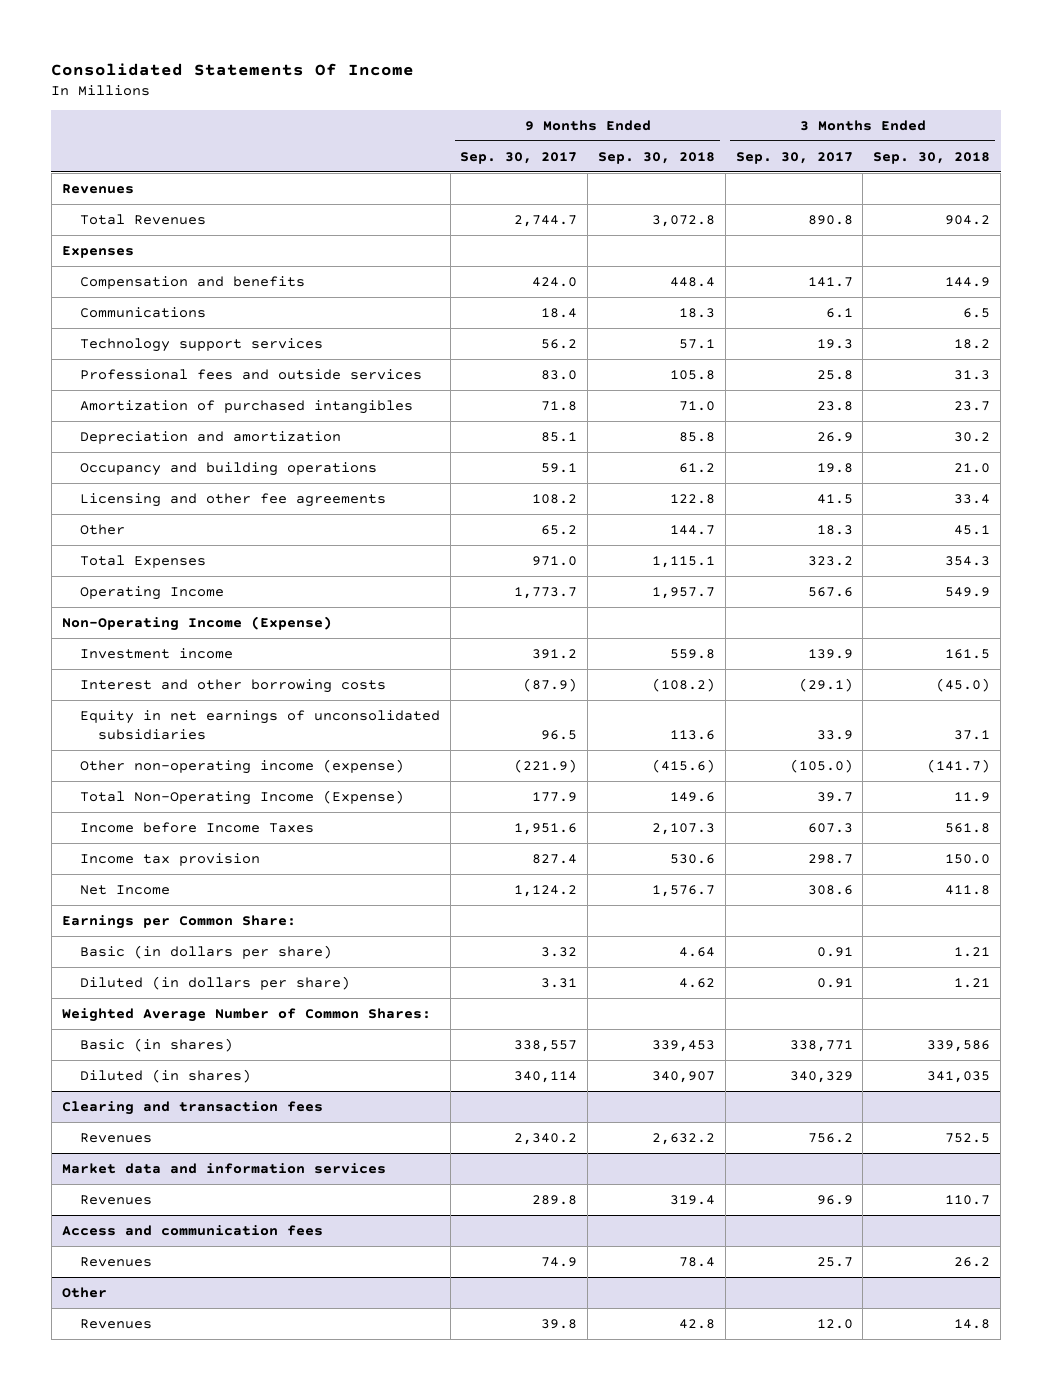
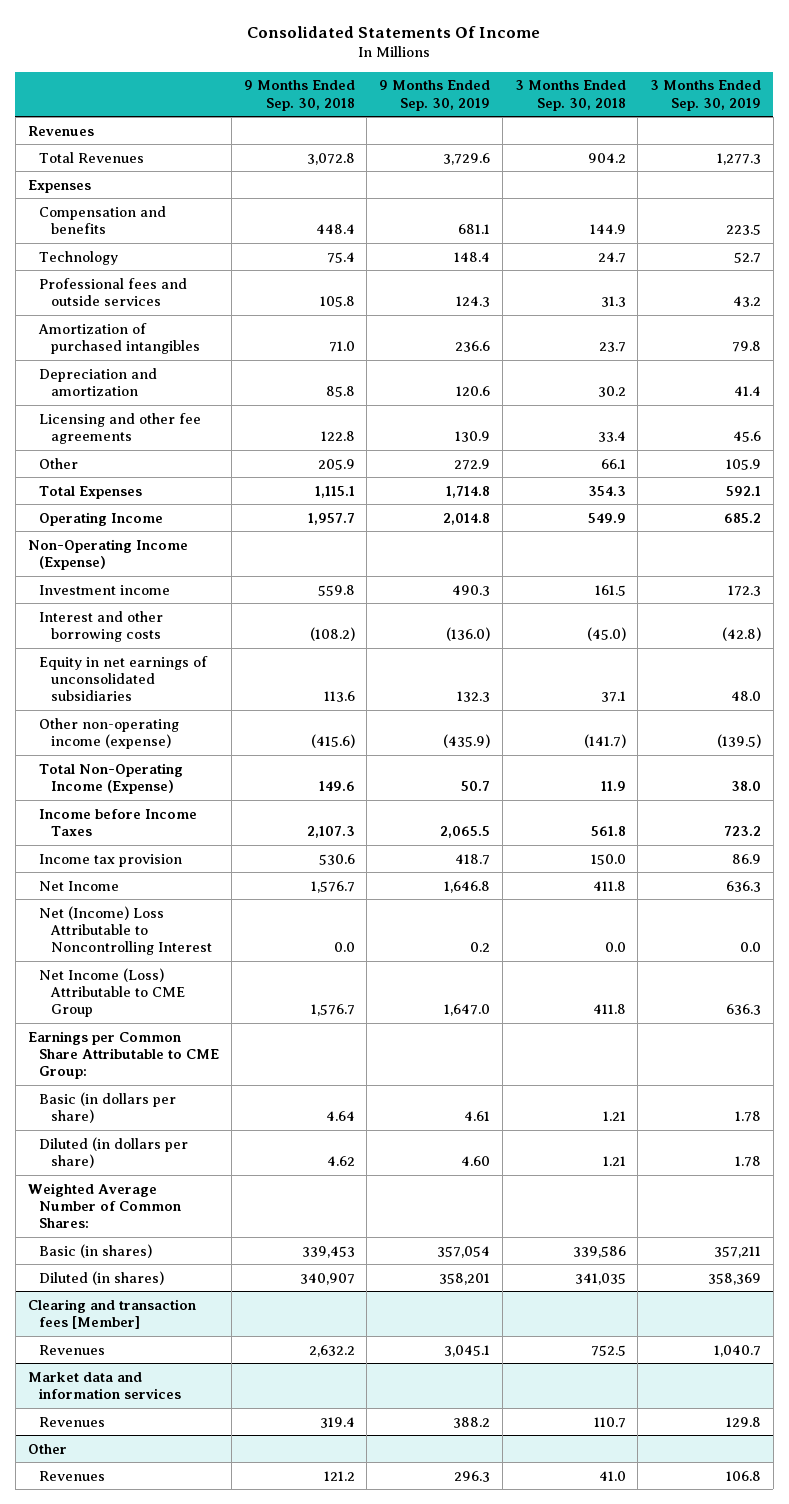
[460,151,578,164] Sep. 30, 2017 -> none
[735,151,853,164] Sep. 30, 2017 -> none
none -> [379,80,491,111] 9 Months Ended Sep. 30, 2019
none -> [650,80,762,111] 3 Months Ended Sep. 30, 2019
[79,306,206,318] Communications -> none
[79,337,323,352] Technology support services -> [39,250,119,265] Technology
[679,338,716,349] 57.1 -> [326,251,355,263] 75.4
[954,338,991,349] 18.2 -> [597,251,626,263] 24.7
[79,461,377,476] Occupancy and building operations -> none
[670,524,716,535] 144.7 -> [317,458,355,470] 205.9
[954,524,991,535] 45.1 -> [600,458,626,469] 66.1
none -> [39,905,212,956] Net (Income) Loss Attributable to Noncontrolling Interest
none -> [39,967,185,1018] Net Income (Loss) Attributable to CME Group
[61,914,296,929] Earnings per Common Share: -> [27,1030,220,1080] Earnings per Common Share Attributable to CME Group:
[61,1100,323,1115] Clearing and transaction fees -> [27,1298,196,1329] Clearing and transaction fees [Member]
[61,1224,323,1236] Access and communication fees -> none
[79,1256,152,1267] Revenues -> none
[679,1318,716,1329] 42.8 -> [323,1470,355,1481] 121.2
[954,1318,991,1329] 14.8 -> [598,1470,626,1481] 41.0

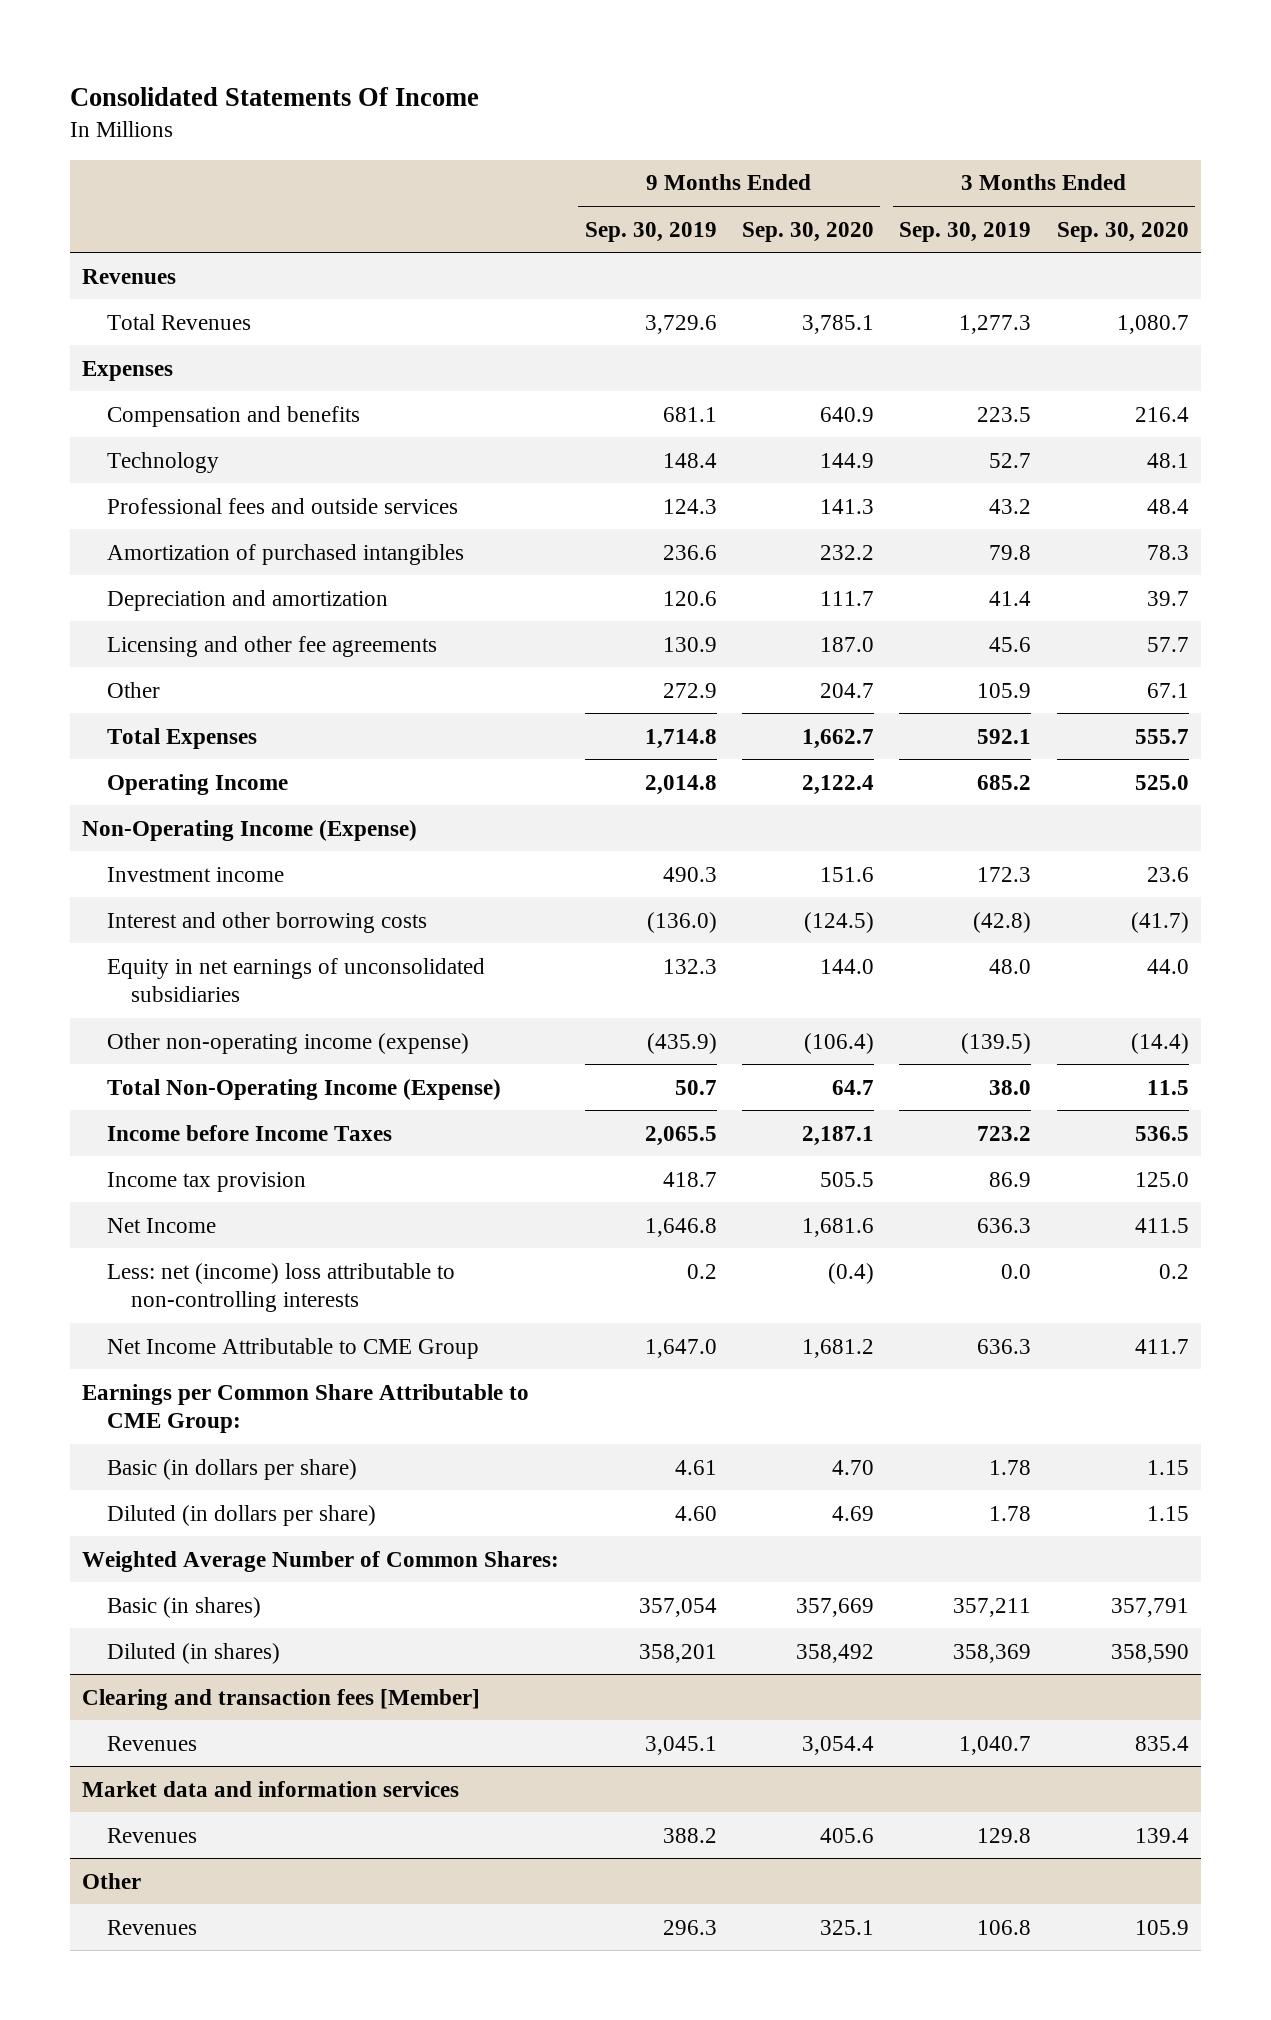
[243,80,355,111] 9 Months Ended Sep. 30, 2018 -> none
[514,80,626,111] 3 Months Ended Sep. 30, 2018 -> none
none -> [742,221,875,242] Sep. 30, 2020
none -> [1056,221,1189,242] Sep. 30, 2020
[39,905,212,956] Net (Income) Loss Attributable to Noncontrolling Interest -> [106,1262,455,1313] Less: net (income) loss attributable to non-controlling interests
[39,967,185,1018] Net Income (Loss) Attributable to CME Group -> [106,1337,479,1359] Net Income Attributable to CME Group

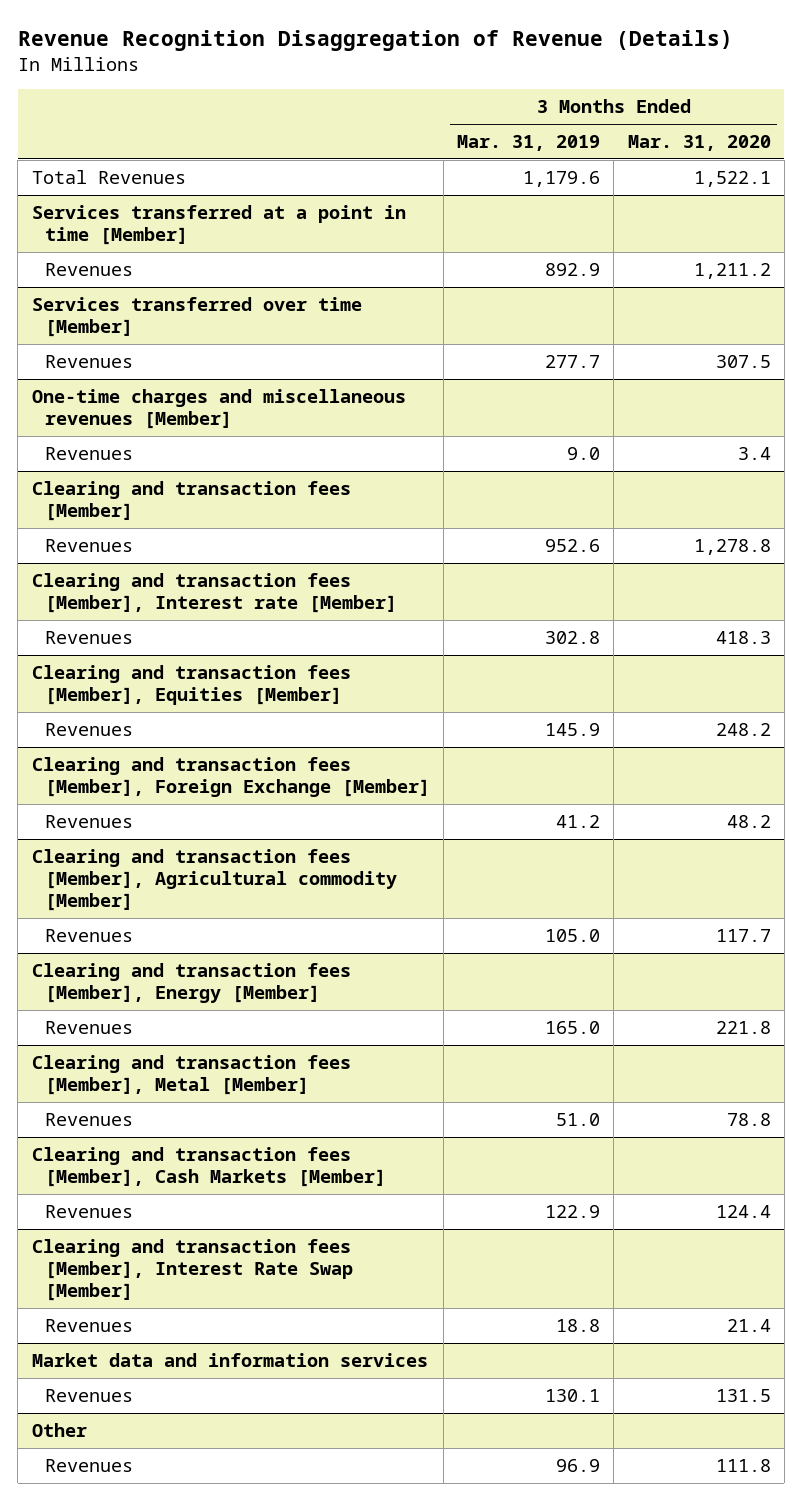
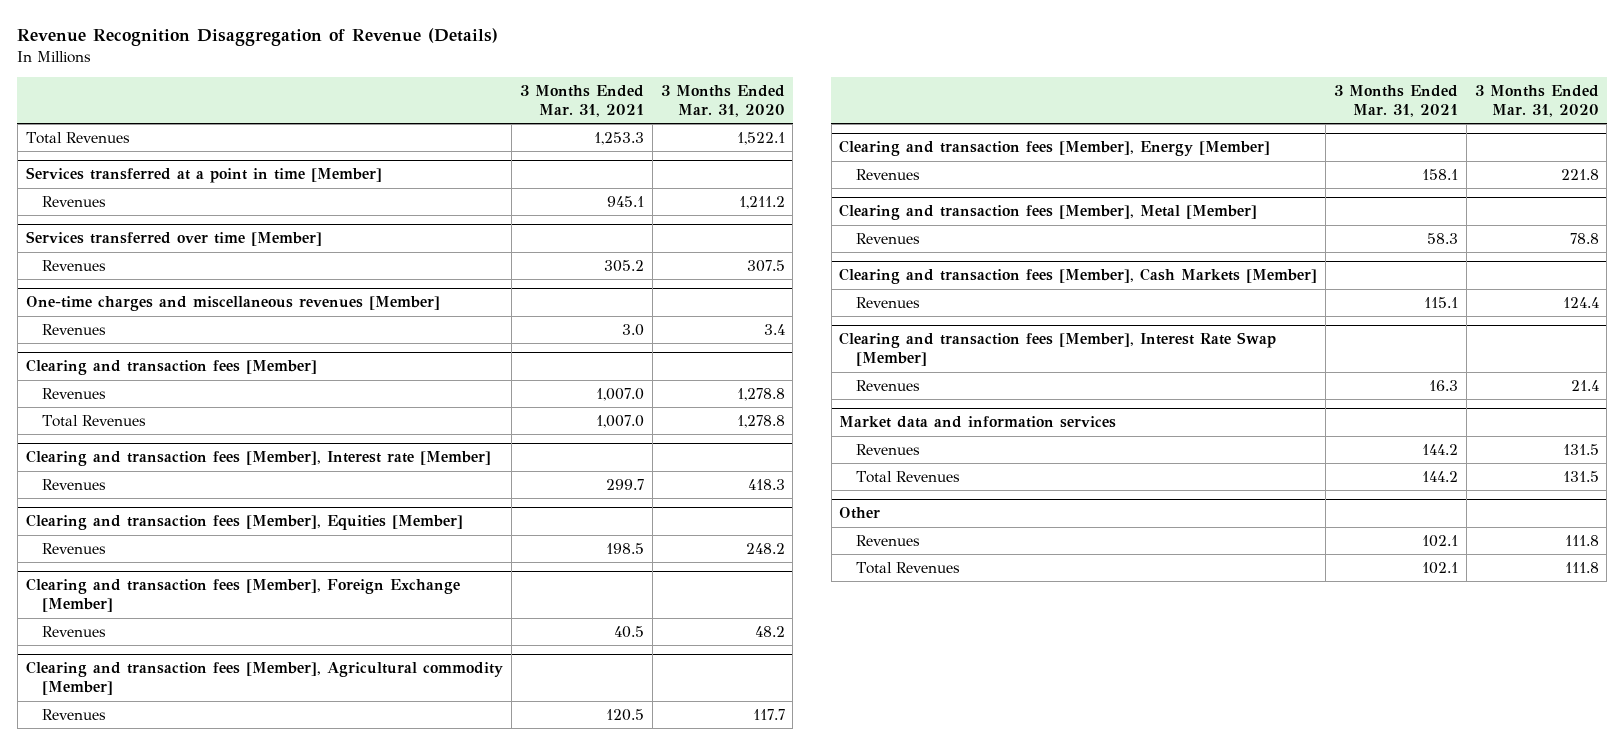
[457,135,601,152] Mar. 31, 2019 -> none
none -> [520,84,645,117] 3 Months Ended Mar. 31, 2021
none -> [41,414,146,427] Total Revenues
none -> [855,470,960,483] Total Revenues
none -> [855,561,960,574] Total Revenues

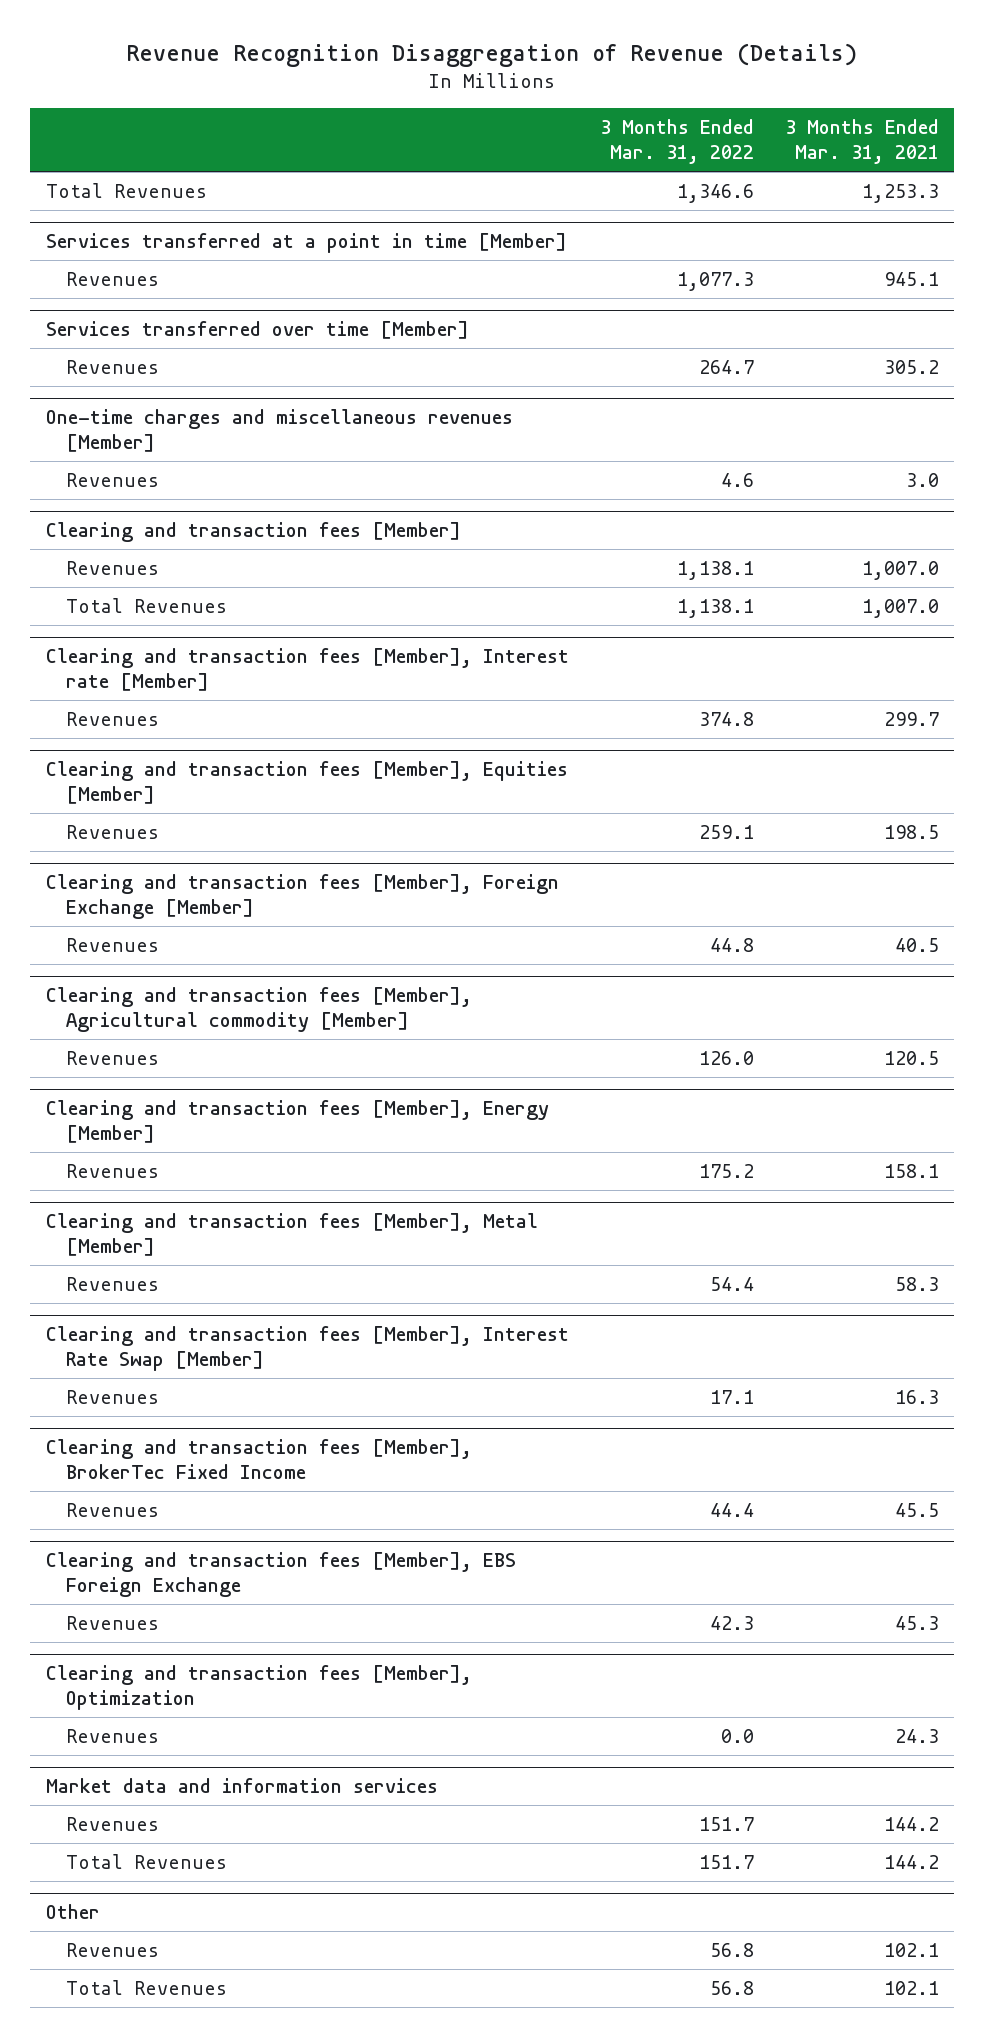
[660,84,785,117] 3 Months Ended Mar. 31, 2020 -> none
none -> [599,119,754,164] 3 Months Ended Mar. 31, 2022
[839,268,1318,285] Clearing and transaction fees [Member], Cash Markets [Member] -> none
[855,296,920,308] Revenues -> none
none -> [45,1439,472,1480] Clearing and transaction fees [Member], BrokerTec Fixed Income
none -> [66,1502,160,1517] Revenues
none -> [45,1552,516,1598] Clearing and transaction fees [Member], EBS Foreign Exchange
none -> [66,1615,160,1630] Revenues
none -> [45,1665,472,1711] Clearing and transaction fees [Member], Optimization
none -> [66,1728,160,1743] Revenues

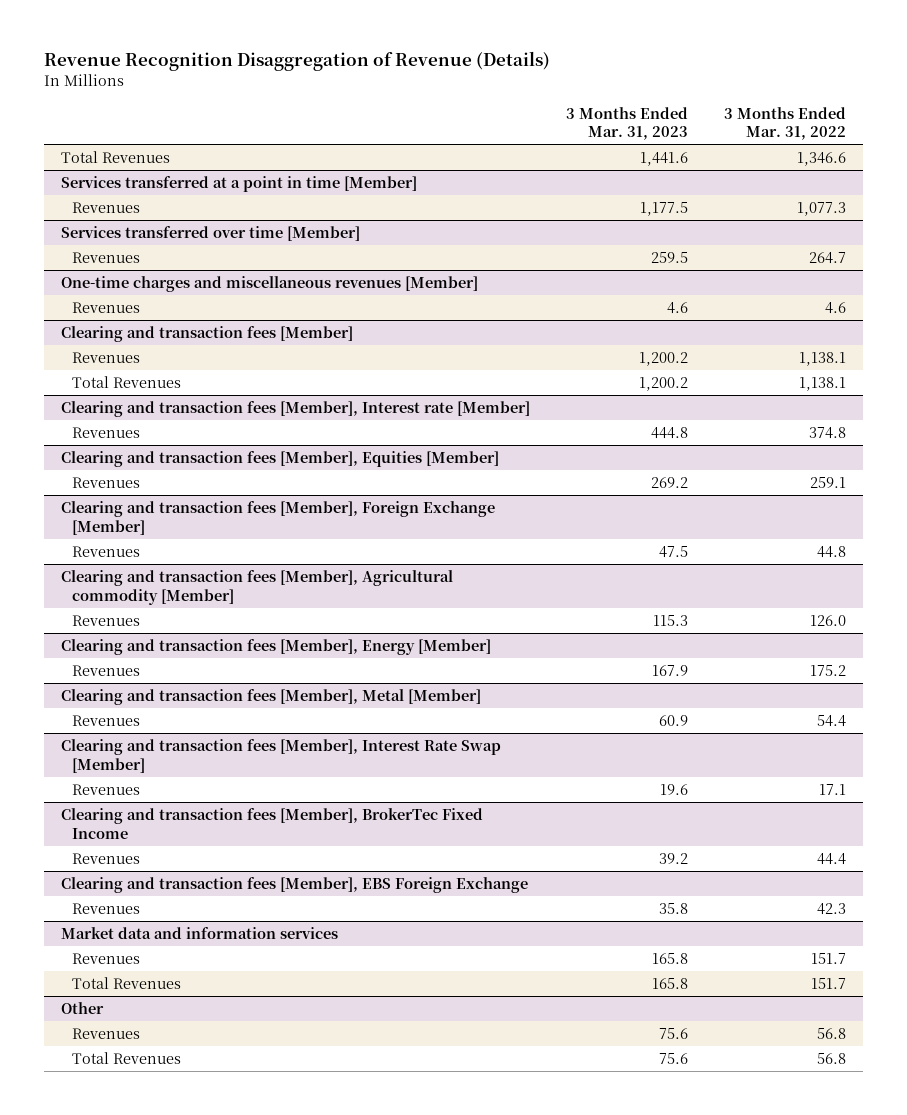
[784,119,939,164] 3 Months Ended Mar. 31, 2021 -> none
none -> [565,106,688,141] 3 Months Ended Mar. 31, 2023
[45,1665,472,1711] Clearing and transaction fees [Member], Optimization -> none
[66,1728,160,1743] Revenues -> none

